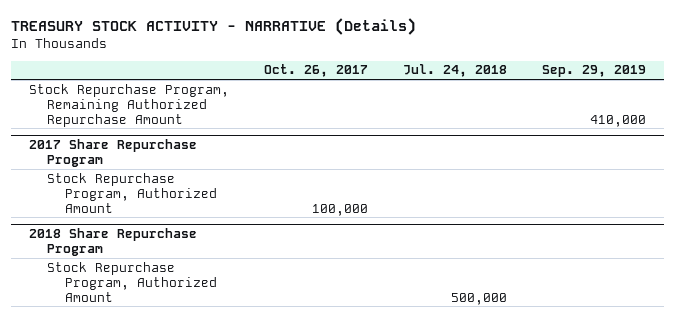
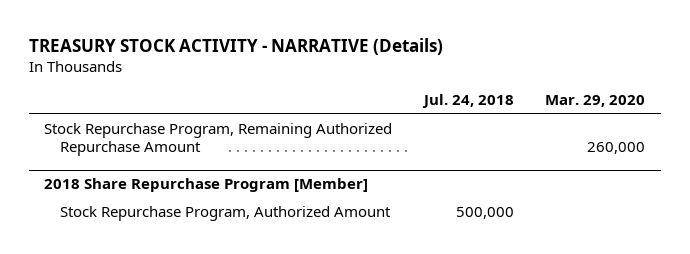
[264,64,369,78] Oct. 26, 2017 -> none
[542,65,647,78] Sep. 29, 2019 -> none
none -> [545,95,646,108] Mar. 29, 2020
[28,139,197,168] 2017 Share Repurchase Program -> none
[47,172,218,213] Stock Repurchase Program, Authorized Amount -> none
[28,228,197,257] 2018 Share Repurchase Program -> [44,178,369,193] 2018 Share Repurchase Program [Member]

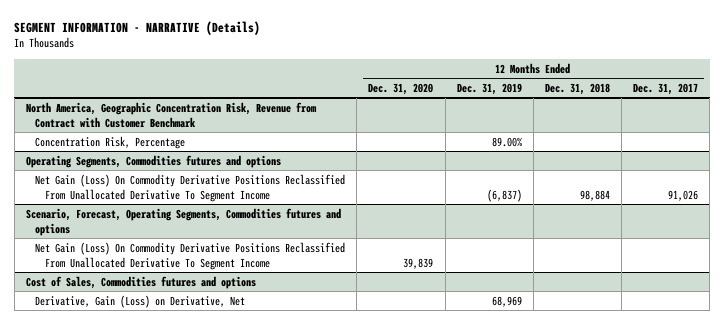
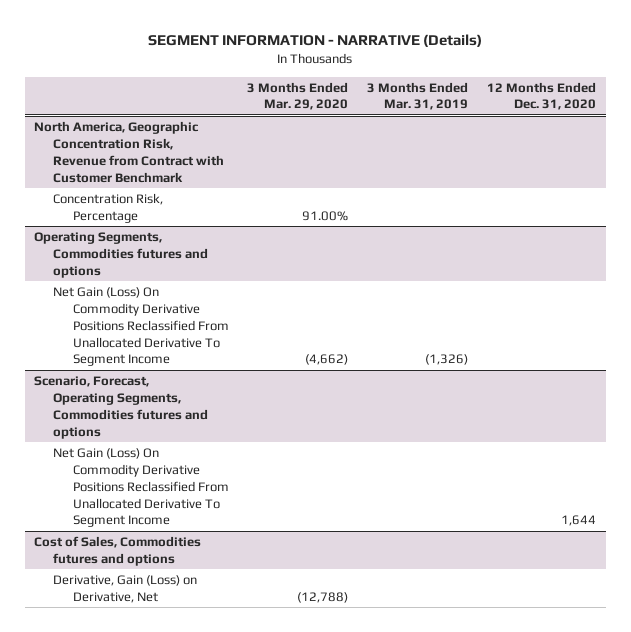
[456,82,522,95] Dec. 31, 2019 -> none
[544,82,610,95] Dec. 31, 2018 -> none
[633,82,699,95] Dec. 31, 2017 -> none
none -> [247,81,349,111] 3 Months Ended Mar. 29, 2020
none -> [367,81,469,111] 3 Months Ended Mar. 31, 2019
[403,257,434,269] 39,839 -> [561,515,597,527] 1,644

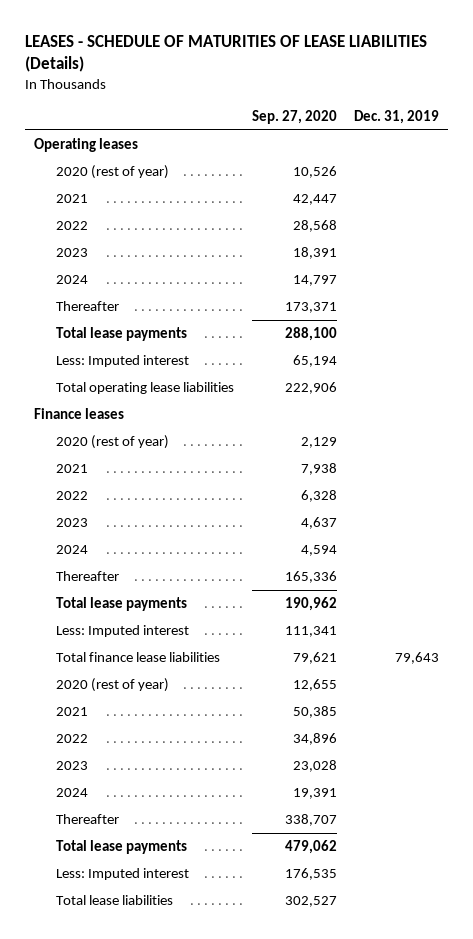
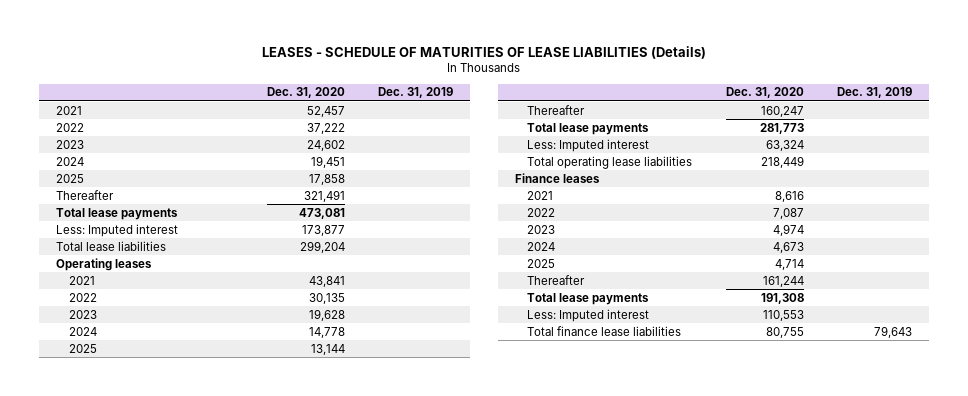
[251,110,337,125] Sep. 27, 2020 -> none
none -> [266,87,345,99] Dec. 31, 2020
[55,165,169,180] 2020 (rest of year) -> none
none -> [56,173,85,183] 2025
[55,435,169,450] 2020 (rest of year) -> none
[55,895,173,906] Total lease liabilities -> [56,240,167,251] Total lease liabilities
[33,138,138,153] Operating leases -> [56,257,153,271] Operating leases
none -> [68,343,97,353] 2025
[55,678,169,693] 2020 (rest of year) -> none
[55,382,234,395] Total operating lease liabilities -> [527,155,693,169] Total operating lease liabilities
[33,408,124,420] Finance leases -> [515,172,601,183] Finance leases
none -> [527,258,556,268] 2025
[55,652,220,663] Total finance lease liabilities -> [527,325,682,336] Total finance lease liabilities

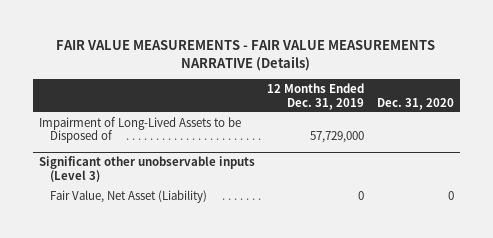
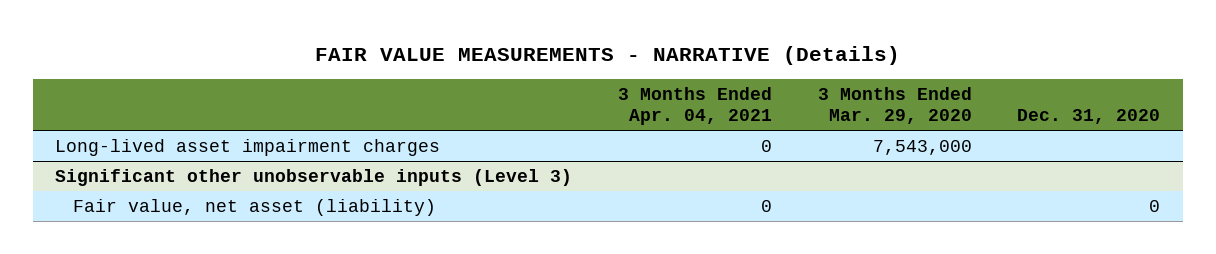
[56,40,436,71] FAIR VALUE MEASUREMENTS - FAIR VALUE MEASUREMENTS NARRATIVE (Details) -> [314,45,900,65] FAIR VALUE MEASUREMENTS - NARRATIVE (Details)
[267,82,365,110] 12 Months Ended Dec. 31, 2019 -> none
none -> [618,86,773,126] 3 Months Ended Apr. 04, 2021
none -> [817,86,972,125] 3 Months Ended Mar. 29, 2020
[39,116,242,144] Impairment of Long-Lived Assets to be Disposed of -> none
none -> [55,139,441,157] Long-lived asset impairment charges
[50,189,208,203] Fair Value, Net Asset (Liability) -> [73,199,437,217] Fair value, net asset (liability)

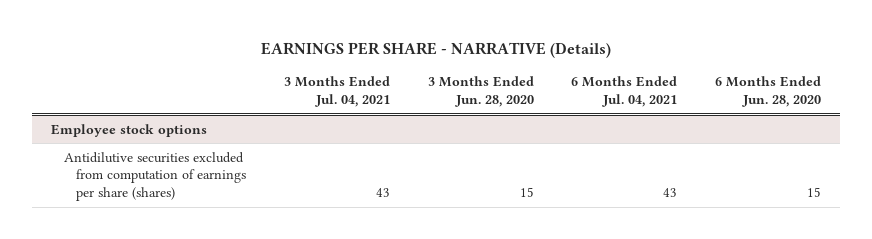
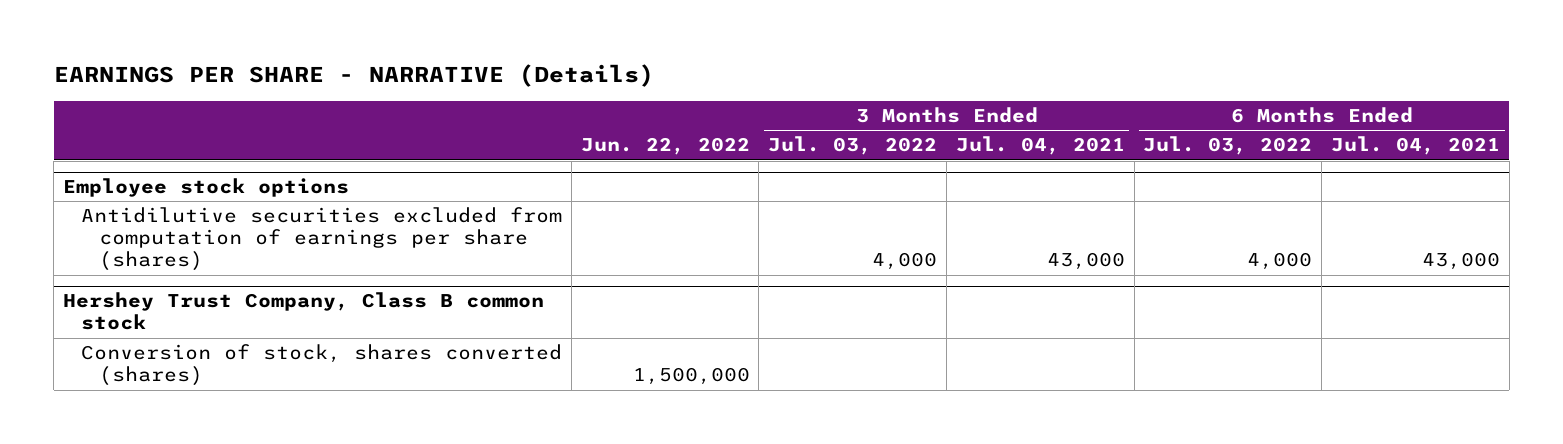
[427,76,534,108] 3 Months Ended Jun. 28, 2020 -> none
[714,76,821,108] 6 Months Ended Jun. 28, 2020 -> none
none -> [580,137,750,156] Jun. 22, 2022
none -> [768,136,938,156] Jul. 03, 2022
none -> [1143,136,1313,156] Jul. 03, 2022
[376,188,391,198] 43 -> [1046,252,1125,271] 43,000
[663,188,678,198] 43 -> [1421,252,1500,271] 43,000
none -> [62,292,544,331] Hershey Trust Company, Class B common stock
none -> [81,344,563,387] Conversion of stock, shares converted (shares)

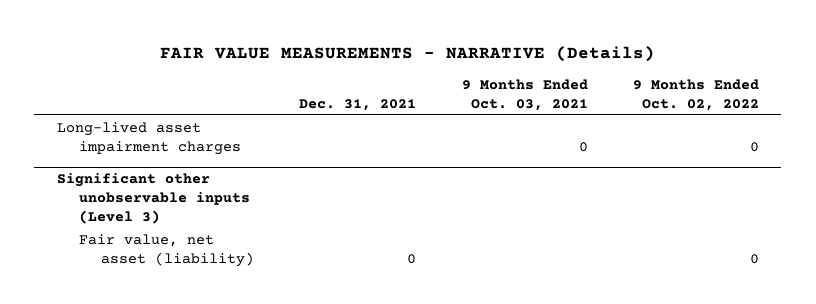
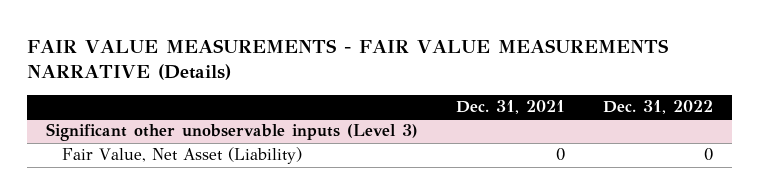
[159,45,655,62] FAIR VALUE MEASUREMENTS - NARRATIVE (Details) -> [26,38,669,81] FAIR VALUE MEASUREMENTS - FAIR VALUE MEASUREMENTS NARRATIVE (Details)
[461,78,588,111] 9 Months Ended Oct. 03, 2021 -> none
[632,78,759,111] 9 Months Ended Oct. 02, 2022 -> none
none -> [603,100,714,115] Dec. 31, 2022
[56,122,241,155] Long-lived asset impairment charges -> none
[78,234,254,267] Fair value, net asset (liability) -> [61,147,302,165] Fair Value, Net Asset (Liability)

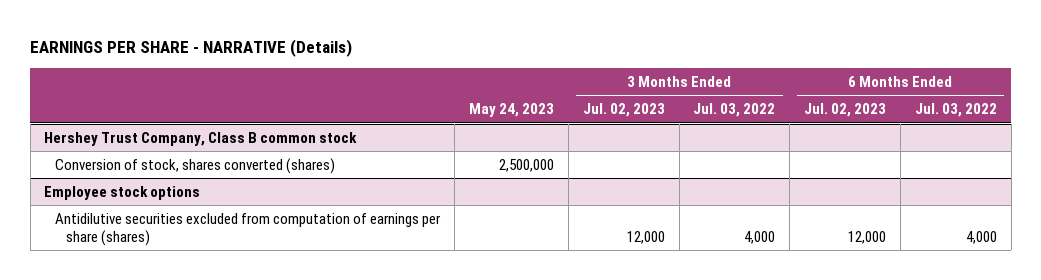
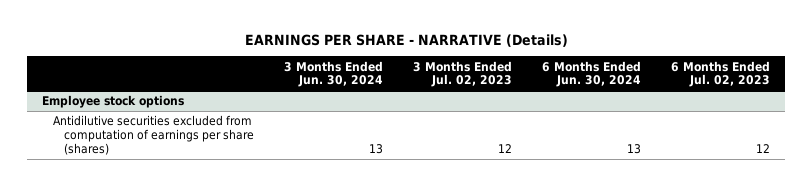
[469,103,555,118] May 24, 2023 -> none
[693,103,776,118] Jul. 03, 2022 -> none
[914,103,997,118] Jul. 03, 2022 -> none
none -> [284,60,384,88] 3 Months Ended Jun. 30, 2024
none -> [542,60,642,88] 6 Months Ended Jun. 30, 2024
[44,131,358,146] Hershey Trust Company, Class B common stock -> none
[55,157,336,174] Conversion of stock, shares converted (shares) -> none
[626,230,665,244] 12,000 -> [498,143,513,153] 12
[848,230,887,244] 12,000 -> [756,143,771,153] 12

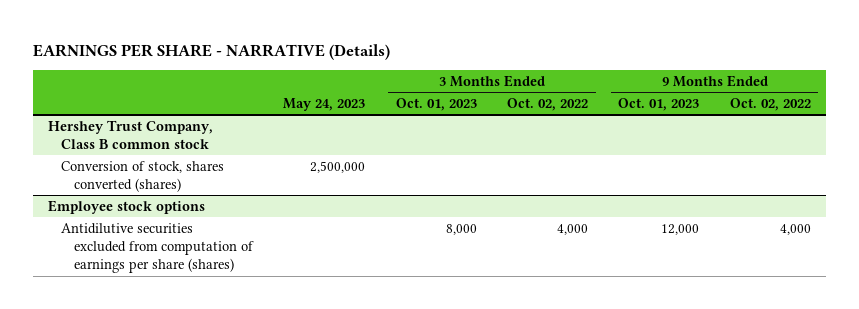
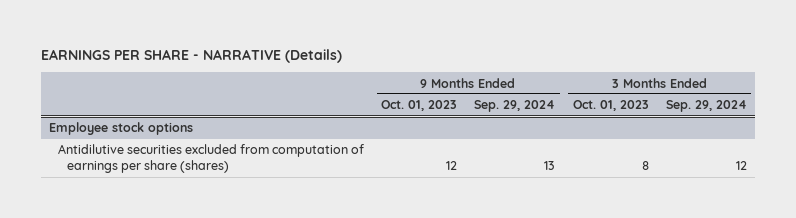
[283,97,366,111] May 24, 2023 -> none
[507,97,589,111] Oct. 02, 2022 -> none
[729,97,811,111] Oct. 02, 2022 -> none
none -> [474,100,556,113] Sep. 29, 2024
none -> [665,100,747,113] Sep. 29, 2024
[48,119,214,150] Hershey Trust Company, Class B common stock -> none
[61,160,225,193] Conversion of stock, shares converted (shares) -> none
[445,223,477,235] 8,000 -> [641,161,649,171] 8
[661,223,700,235] 12,000 -> [446,161,458,171] 12

